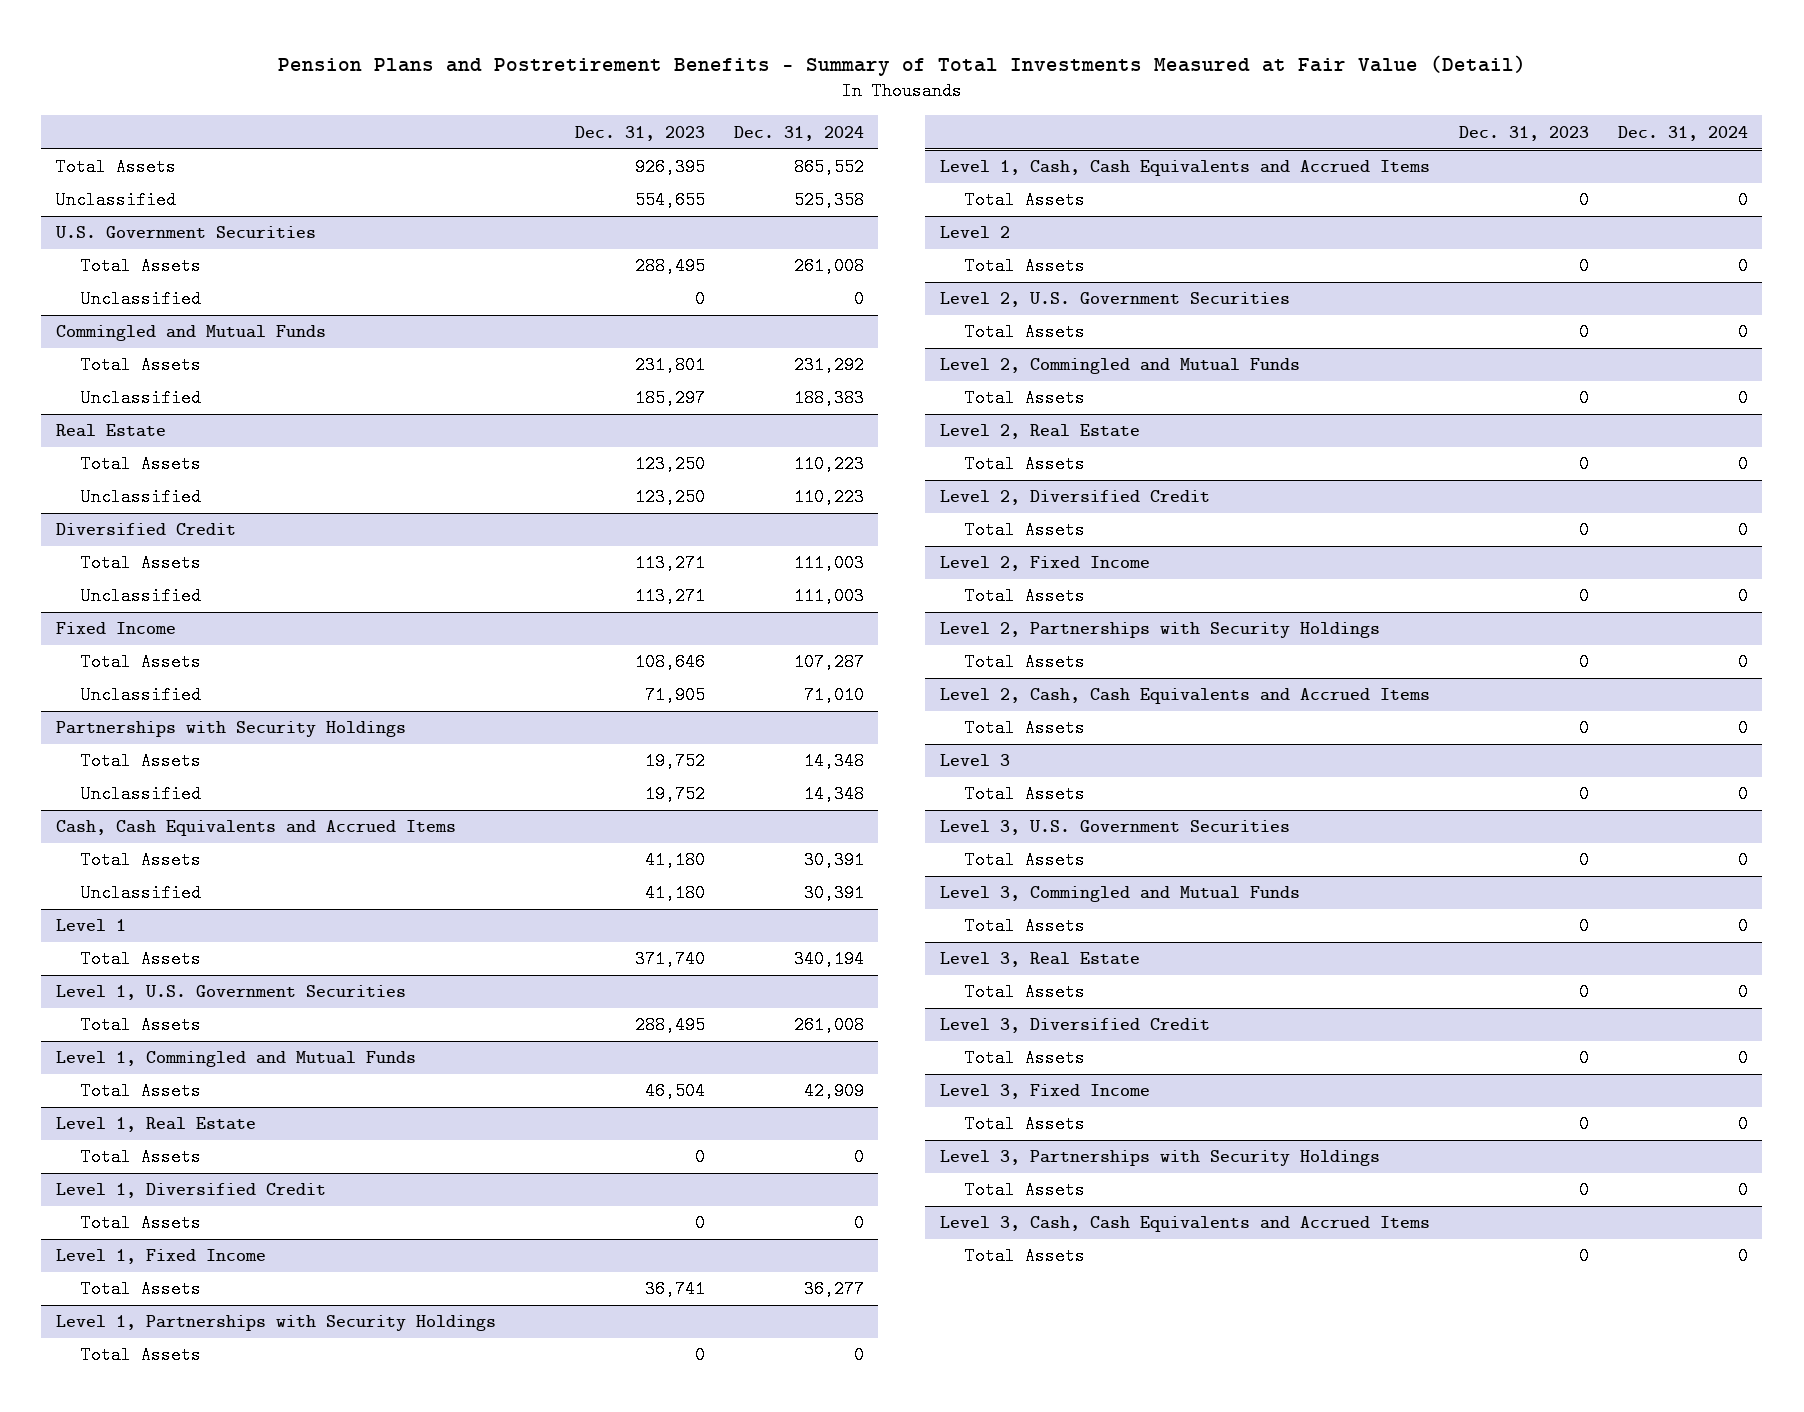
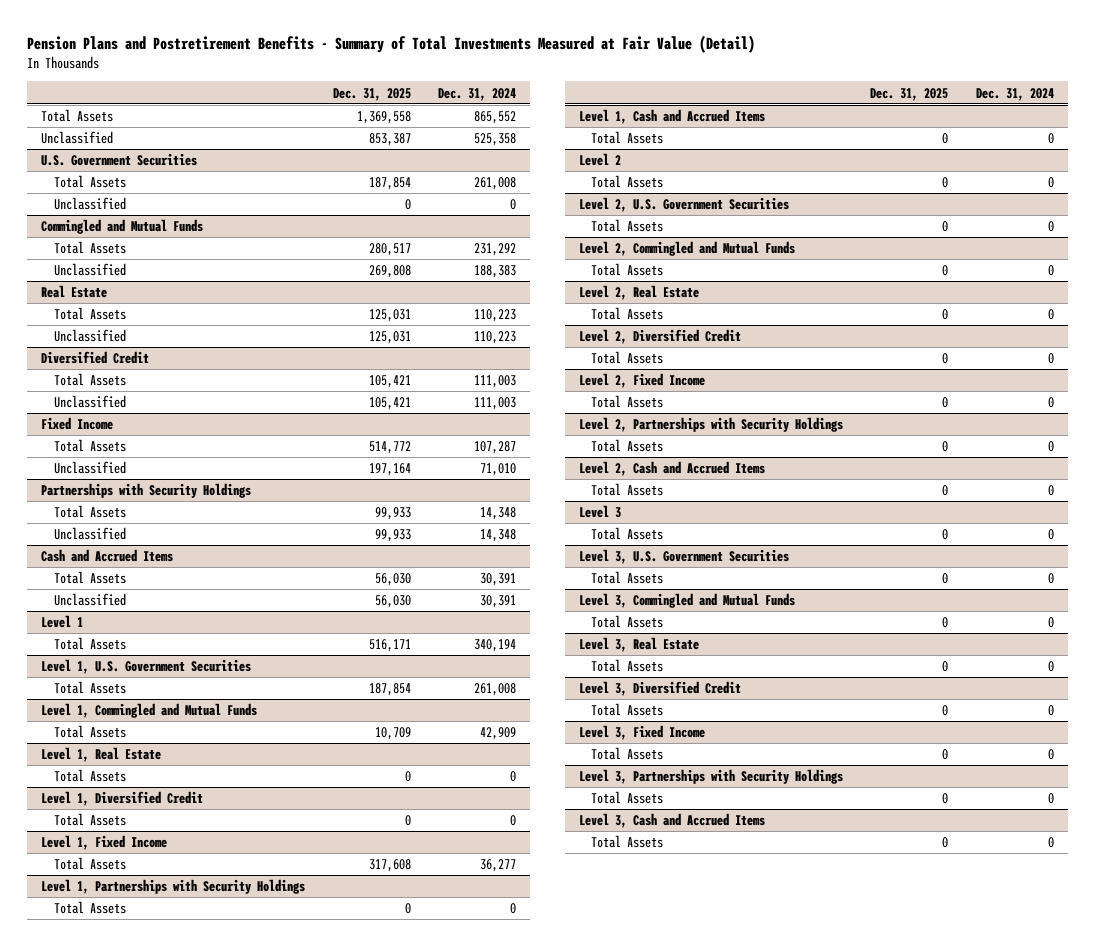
[574,125,705,141] Dec. 31, 2023 -> none
none -> [332,87,411,101] Dec. 31, 2025
[55,820,456,837] Cash, Cash Equivalents and Accrued Items -> [41,549,174,563] Cash and Accrued Items
[939,160,1430,177] Level 1, Cash, Cash Equivalents and Accrued Items -> [578,109,765,125] Level 1, Cash and Accrued Items
[939,688,1430,705] Level 2, Cash, Cash Equivalents and Accrued Items -> [578,461,765,477] Level 2, Cash and Accrued Items
[939,1216,1430,1233] Level 3, Cash, Cash Equivalents and Accrued Items -> [578,813,765,829] Level 3, Cash and Accrued Items

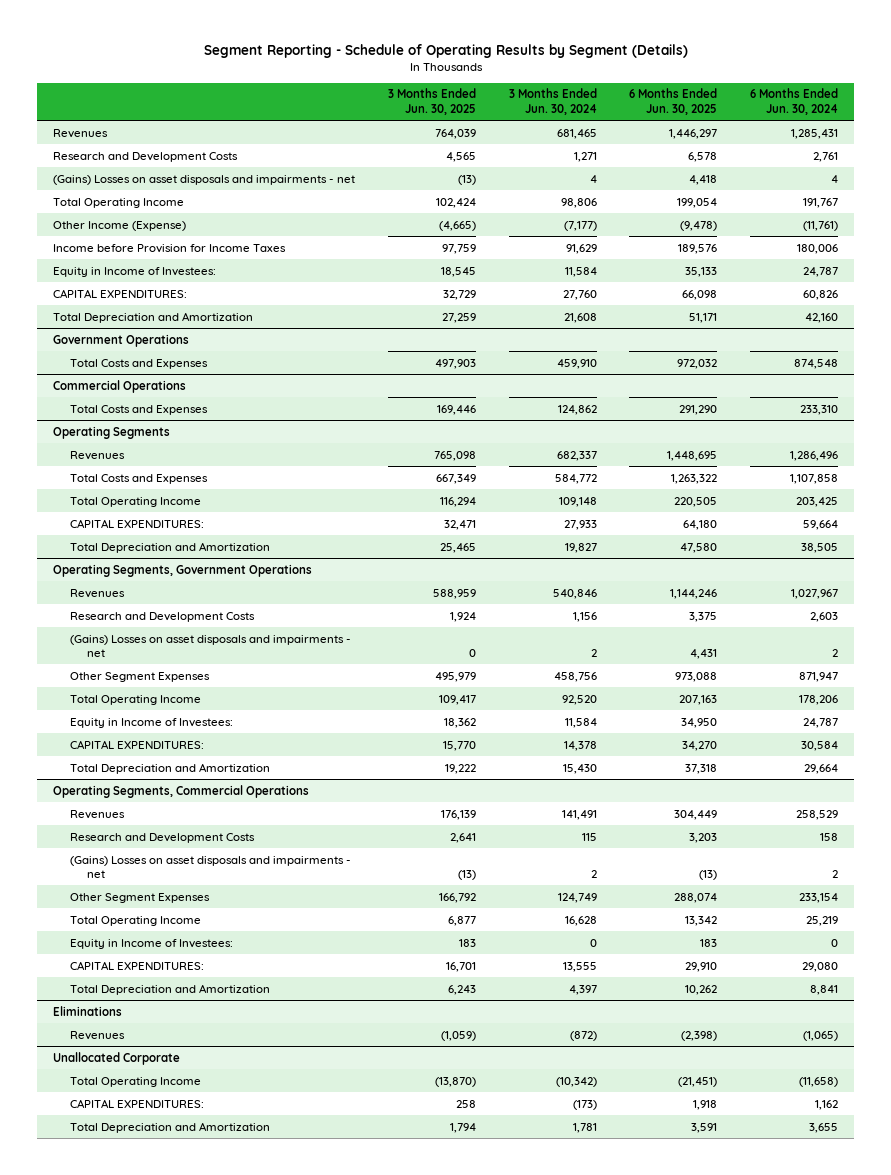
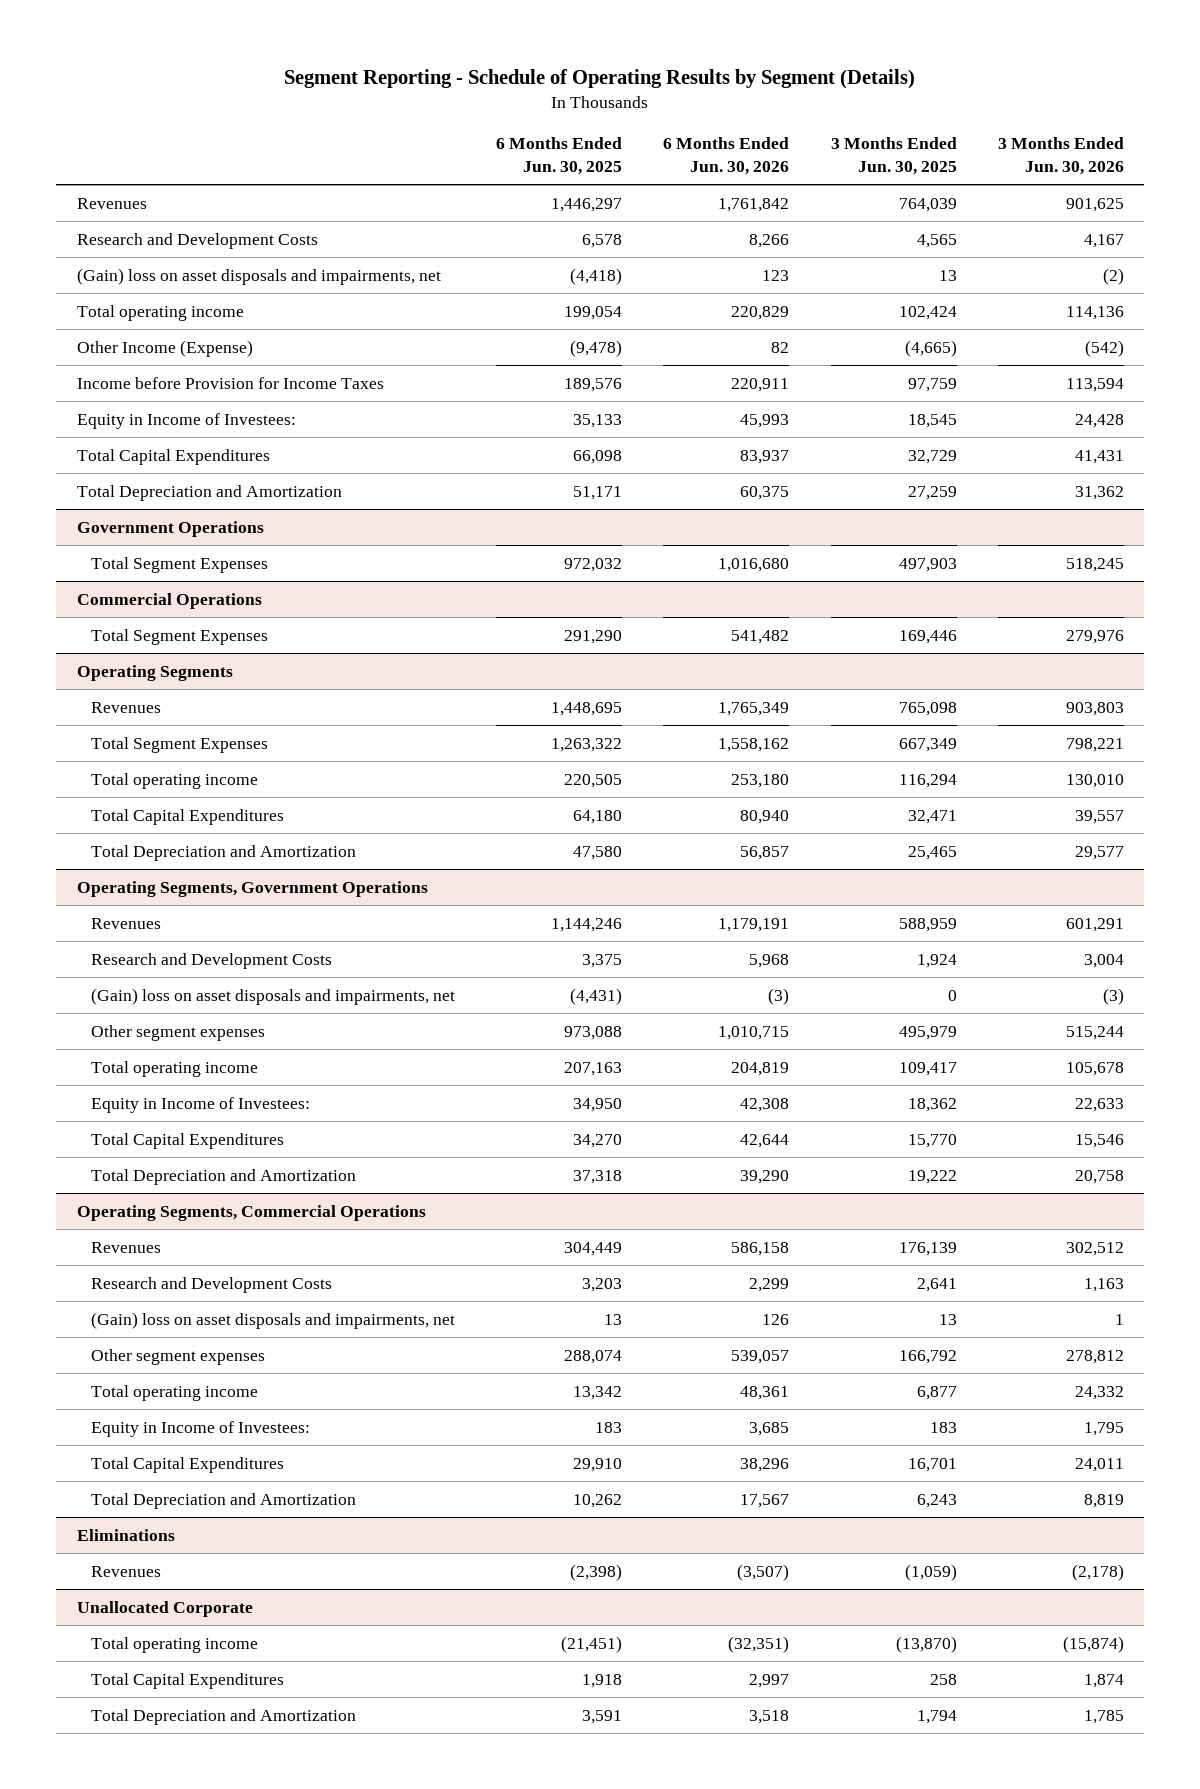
[508,88,597,116] 3 Months Ended Jun. 30, 2024 -> none
[749,88,838,116] 6 Months Ended Jun. 30, 2024 -> none
none -> [663,137,790,176] 6 Months Ended Jun. 30, 2026
none -> [997,137,1124,176] 3 Months Ended Jun. 30, 2026
[53,174,356,185] (Gains) Losses on asset disposals and impairments - net -> [76,267,441,285] (Gain) loss on asset disposals and impairments, net
[458,174,477,185] (13) -> [938,269,957,281] 13
[689,174,718,185] 4,418 -> [570,267,623,285] (4,418)
[53,197,185,208] Total Operating Income -> [76,304,244,321] Total operating income
[53,288,188,298] CAPITAL EXPENDITURES: -> [76,448,270,465] Total Capital Expenditures
[70,358,209,369] Total Costs and Expenses -> [91,556,269,573] Total Segment Expenses
[70,404,209,415] Total Costs and Expenses -> [91,628,269,645] Total Segment Expenses
[70,473,209,484] Total Costs and Expenses -> [91,736,269,753] Total Segment Expenses
[70,496,202,507] Total Operating Income -> [91,772,259,789] Total operating income
[70,518,205,528] CAPITAL EXPENDITURES: -> [91,808,285,825] Total Capital Expenditures
[70,634,352,658] (Gains) Losses on asset disposals and impairments - net -> [91,987,456,1005] (Gain) loss on asset disposals and impairments, net
[690,649,718,660] 4,431 -> [570,987,623,1005] (4,431)
[70,671,211,682] Other Segment Expenses -> [91,1024,266,1041] Other segment expenses
[70,694,202,705] Total Operating Income -> [91,1060,259,1077] Total operating income
[70,739,205,749] CAPITAL EXPENDITURES: -> [91,1132,285,1149] Total Capital Expenditures
[70,855,352,879] (Gains) Losses on asset disposals and impairments - net -> [91,1311,456,1329] (Gain) loss on asset disposals and impairments, net
[458,870,477,881] (13) -> [938,1313,957,1325] 13
[699,870,718,881] (13) -> [604,1313,623,1325] 13
[70,892,211,903] Other Segment Expenses -> [91,1348,266,1365] Other segment expenses
[70,915,202,926] Total Operating Income -> [91,1384,259,1401] Total operating income
[70,960,205,970] CAPITAL EXPENDITURES: -> [91,1456,285,1473] Total Capital Expenditures
[70,1076,202,1087] Total Operating Income -> [91,1636,259,1653] Total operating income
[70,1098,205,1108] CAPITAL EXPENDITURES: -> [91,1672,285,1689] Total Capital Expenditures

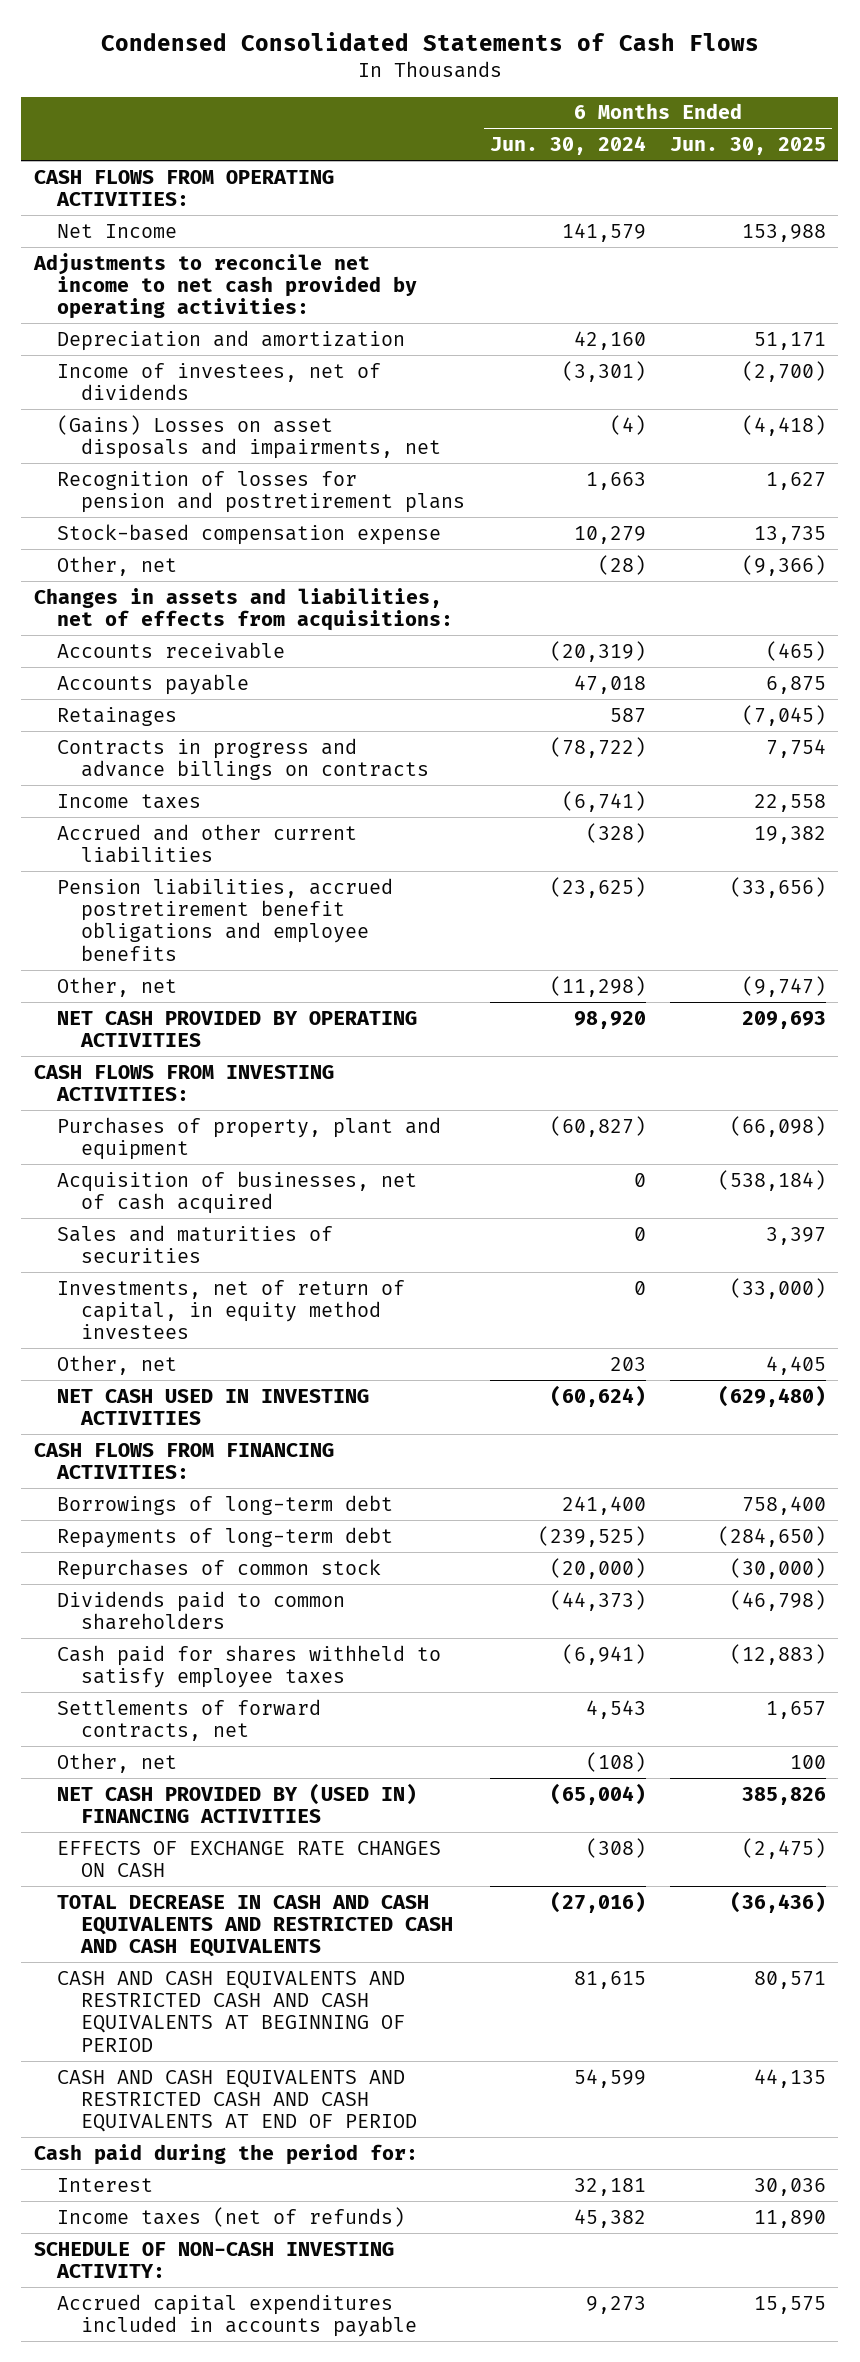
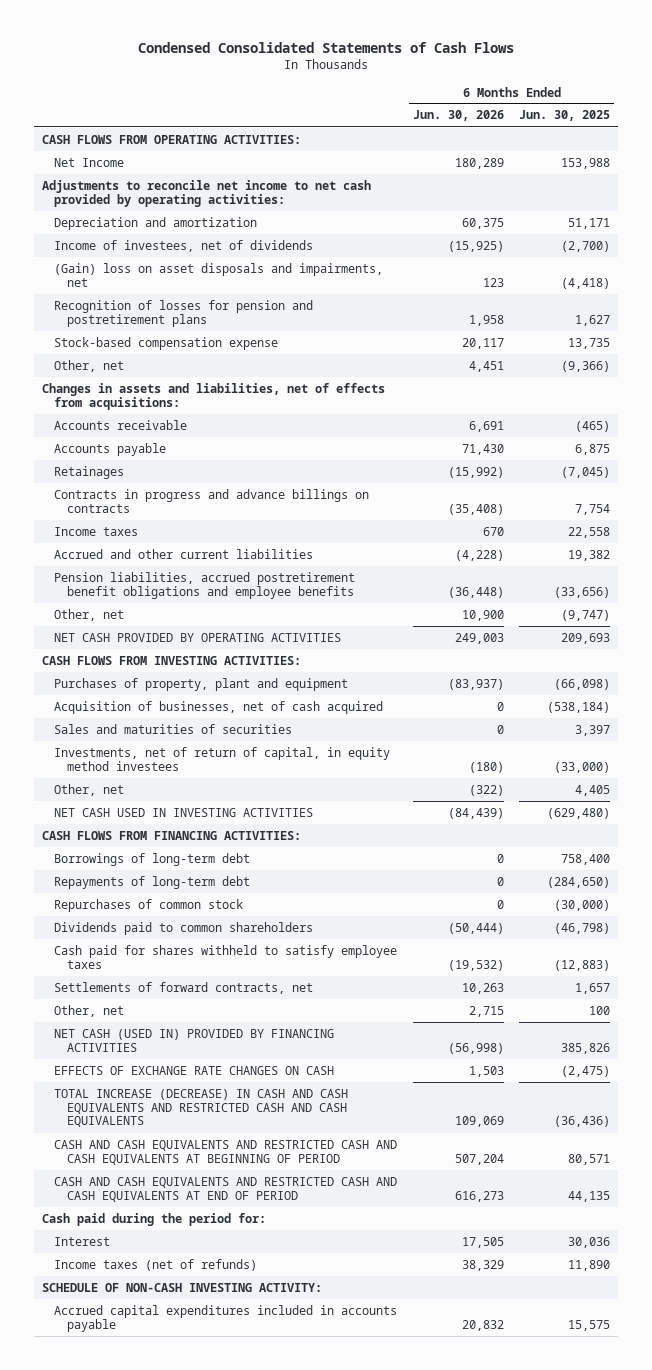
[489,136,646,156] Jun. 30, 2024 -> none
none -> [412,110,504,122] Jun. 30, 2026
[57,414,442,460] (Gains) Losses on asset disposals and impairments, net -> [54,262,384,287] (Gain) loss on asset disposals and impairments, net
[57,1782,418,1824] NET CASH PROVIDED BY (USED IN) FINANCING ACTIVITIES -> [54,1028,335,1052] NET CASH (USED IN) PROVIDED BY FINANCING ACTIVITIES
[57,1894,454,1958] TOTAL DECREASE IN CASH AND CASH EQUIVALENTS AND RESTRICTED CASH AND CASH EQUIVALENTS -> [54,1088,349,1128] TOTAL INCREASE (DECREASE) IN CASH AND CASH EQUIVALENTS AND RESTRICTED CASH AND CASH EQUIVALENTS

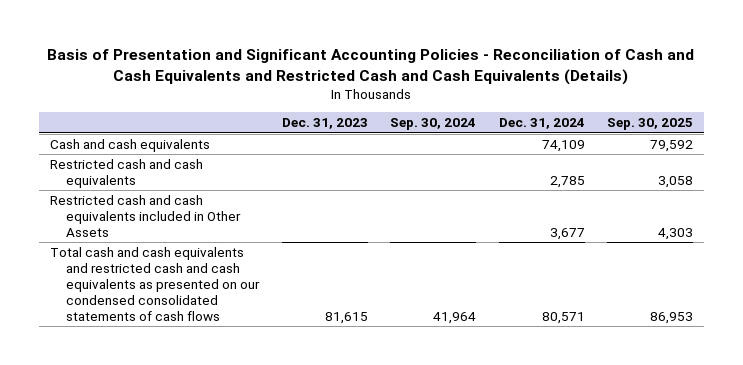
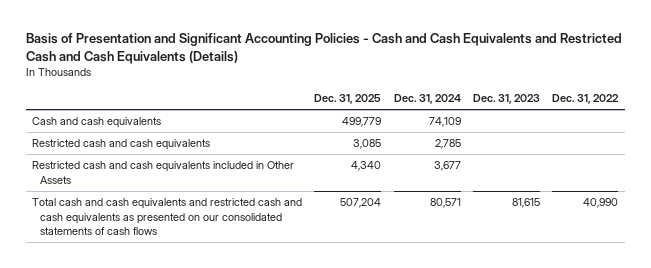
[47,48,695,85] Basis of Presentation and Significant Accounting Policies - Reconciliation of Cash and Cash Equivalents and Restricted Cash and Cash Equivalents (Details) -> [25,33,622,64] Basis of Presentation and Significant Accounting Policies - Cash and Cash Equivalents and Restricted Cash and Cash Equivalents (Details)
[390,118,477,131] Sep. 30, 2024 -> none
[606,118,693,131] Sep. 30, 2025 -> none
none -> [314,94,382,105] Dec. 31, 2025
none -> [552,94,620,105] Dec. 31, 2022
[49,246,261,321] Total cash and cash equivalents and restricted cash and cash equivalents as presented on our condensed consolidated statements of cash flows -> [32,198,303,235] Total cash and cash equivalents and restricted cash and cash equivalents as presented on our consolidated statements of cash flows

